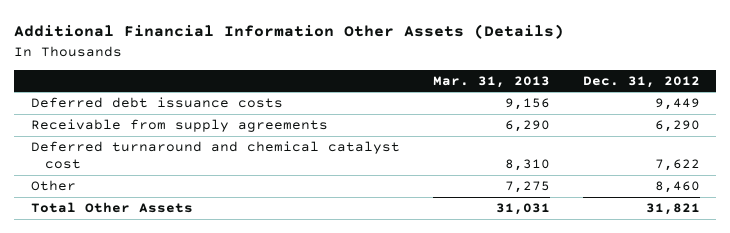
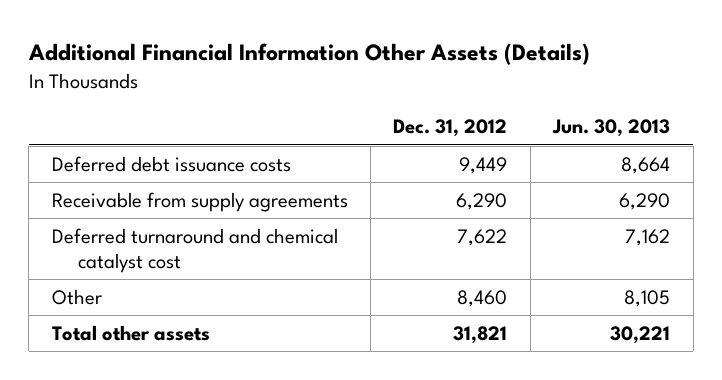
[432,75,550,88] Mar. 31, 2013 -> none
none -> [552,119,671,138] Jun. 30, 2013
[30,202,193,214] Total Other Assets -> [51,324,210,341] Total other assets

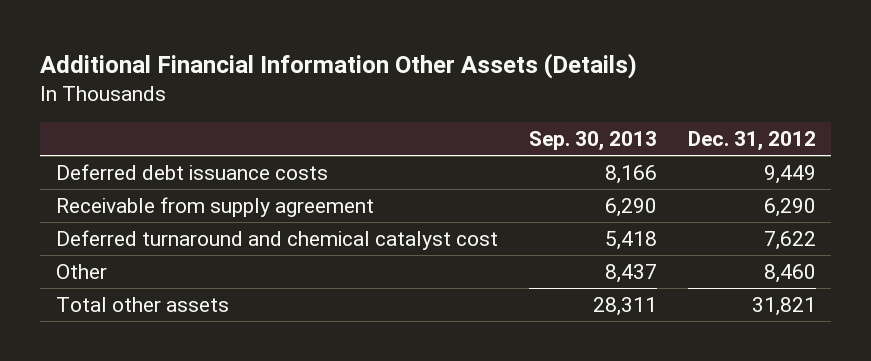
[552,119,671,138] Jun. 30, 2013 -> none
none -> [528,131,657,152] Sep. 30, 2013
[51,191,348,212] Receivable from supply agreements -> [55,197,374,218] Receivable from supply agreement

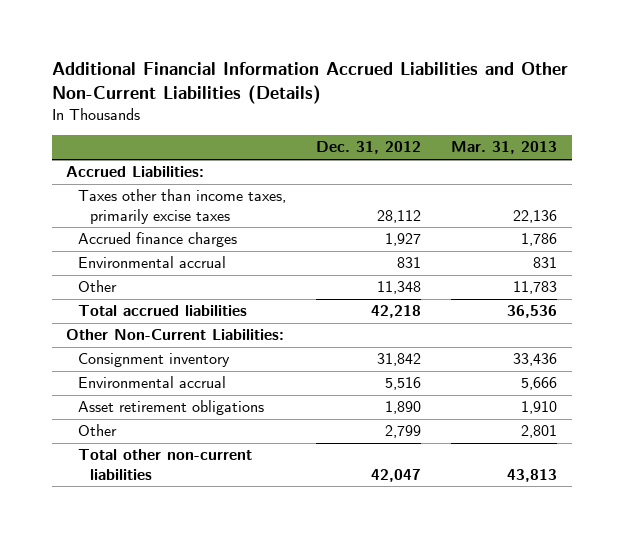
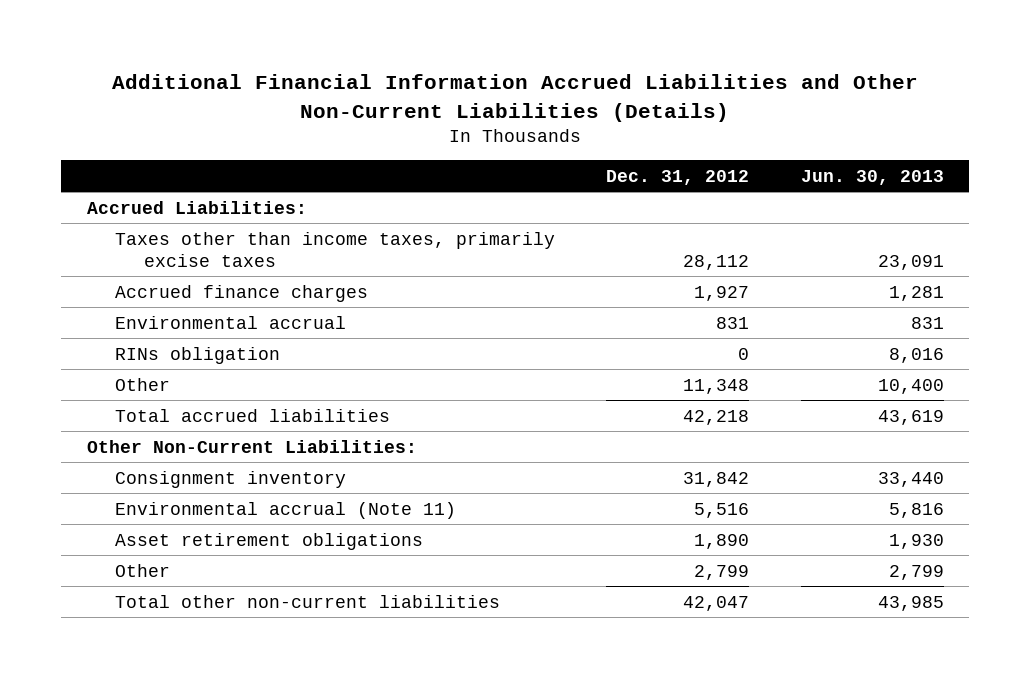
[450,141,557,155] Mar. 31, 2013 -> none
none -> [800,169,944,185] Jun. 30, 2013
none -> [115,346,281,364] RINs obligation
[78,376,227,389] Environmental accrual -> [115,501,457,519] Environmental accrual (Note 11)

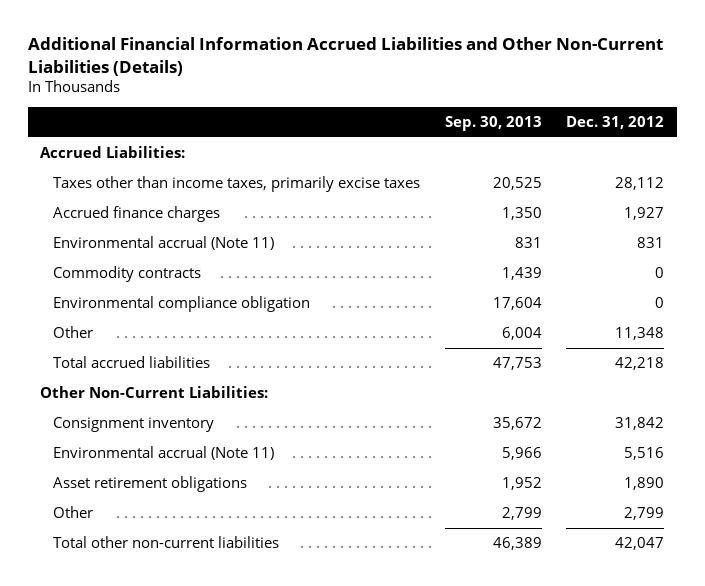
[800,169,944,185] Jun. 30, 2013 -> none
none -> [444,115,542,131] Sep. 30, 2013
[115,315,347,329] Environmental accrual -> [52,236,274,251] Environmental accrual (Note 11)
none -> [52,266,201,283] Commodity contracts
[115,346,281,364] RINs obligation -> [52,296,310,313] Environmental compliance obligation

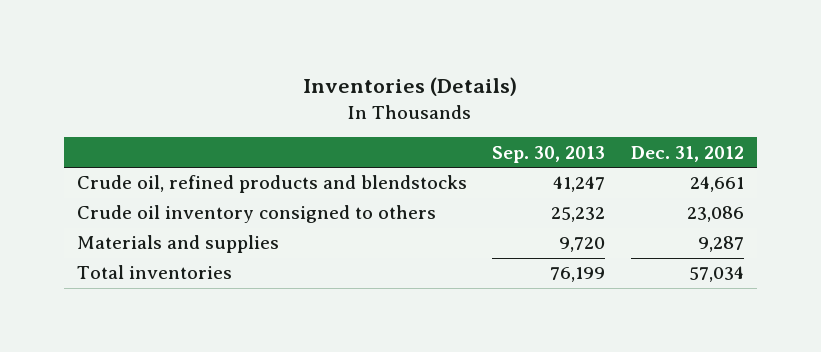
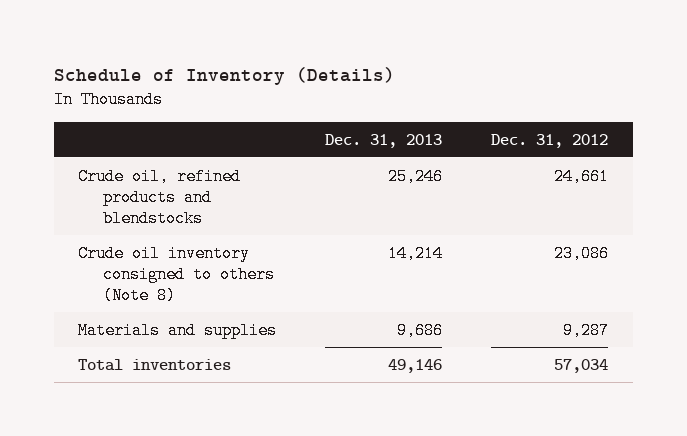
[303,77,518,97] Inventories (Details) -> [53,66,395,85] Schedule of Inventory (Details)
[492,145,606,163] Sep. 30, 2013 -> none
none -> [325,133,443,148] Dec. 31, 2013
[76,205,436,224] Crude oil inventory consigned to others -> [78,244,276,305] Crude oil inventory consigned to others (Note 8)

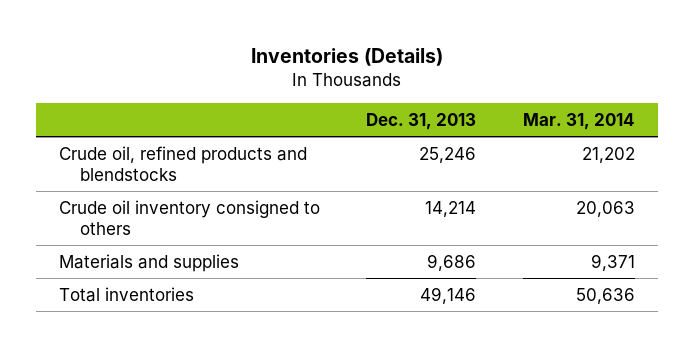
[53,66,395,85] Schedule of Inventory (Details) -> [250,47,443,66] Inventories (Details)
[491,133,609,148] Dec. 31, 2012 -> none
none -> [522,112,635,130] Mar. 31, 2014
[78,244,276,305] Crude oil inventory consigned to others (Note 8) -> [59,199,321,235] Crude oil inventory consigned to others

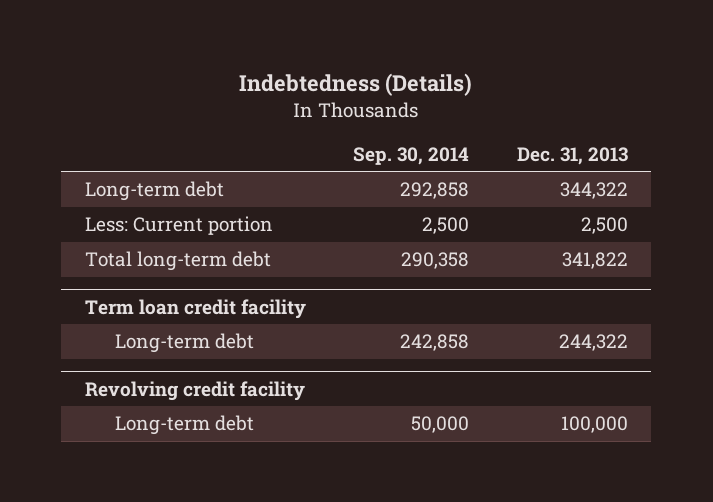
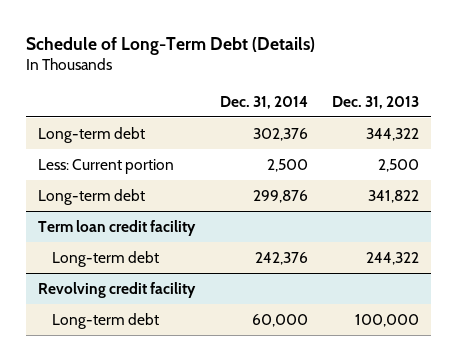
[239,73,473,97] Indebtedness (Details) -> [26,36,316,55] Schedule of Long-Term Debt (Details)
[353,146,470,165] Sep. 30, 2014 -> none
none -> [219,95,308,109] Dec. 31, 2014
[85,251,272,272] Total long-term debt -> [38,188,146,205] Long-term debt

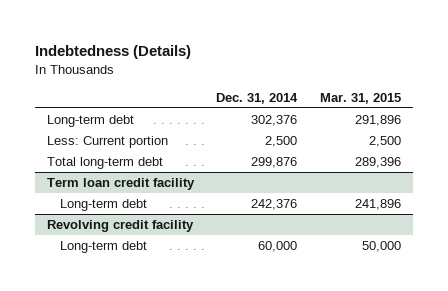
[26,36,316,55] Schedule of Long-Term Debt (Details) -> [35,45,192,60] Indebtedness (Details)
[331,95,419,109] Dec. 31, 2013 -> none
none -> [320,93,402,105] Mar. 31, 2015
[38,188,146,205] Long-term debt -> [46,156,163,169] Total long-term debt

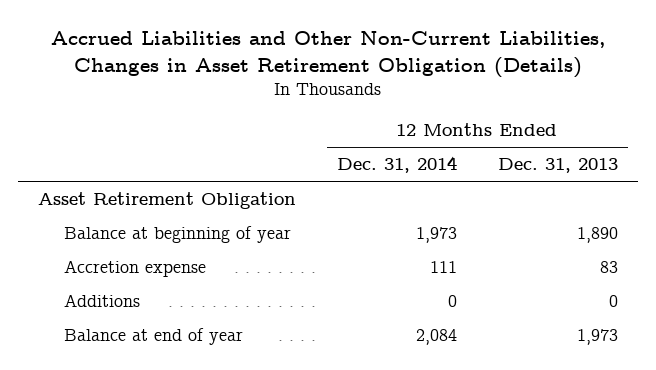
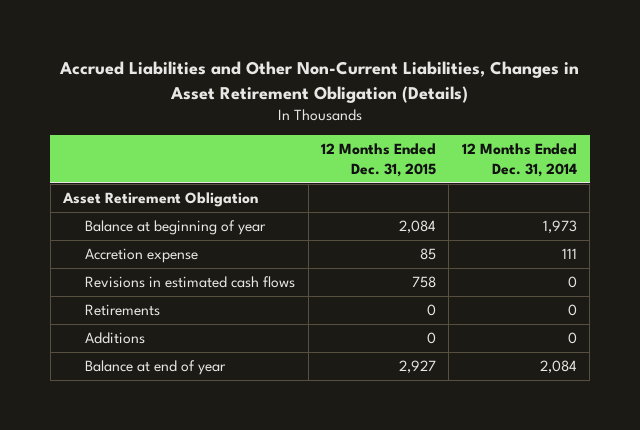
[497,158,618,174] Dec. 31, 2013 -> none
none -> [321,143,437,177] 12 Months Ended Dec. 31, 2015
none -> [85,276,296,289] Revisions in estimated cash flows
none -> [85,304,161,317] Retirements

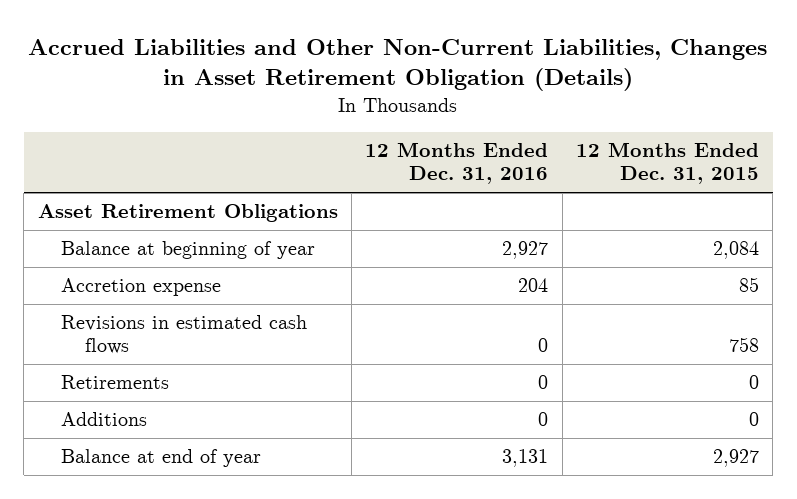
[461,143,577,177] 12 Months Ended Dec. 31, 2014 -> none
none -> [365,142,549,185] 12 Months Ended Dec. 31, 2016
[61,192,258,208] Asset Retirement Obligation -> [37,204,338,223] Asset Retirement Obligations

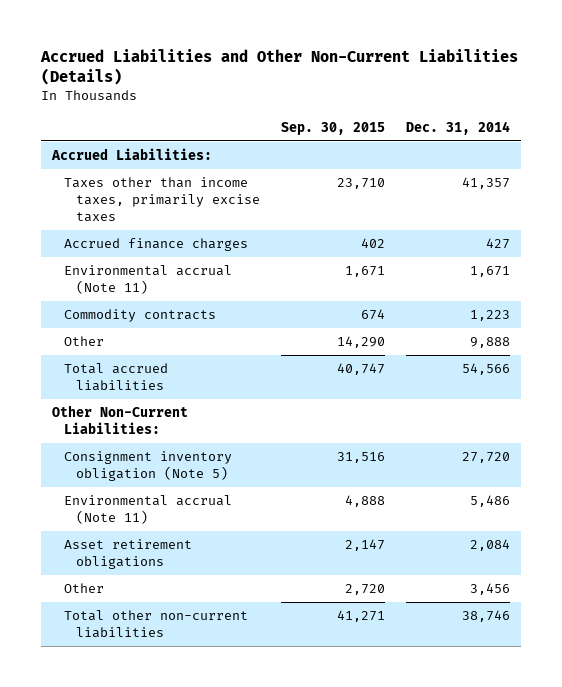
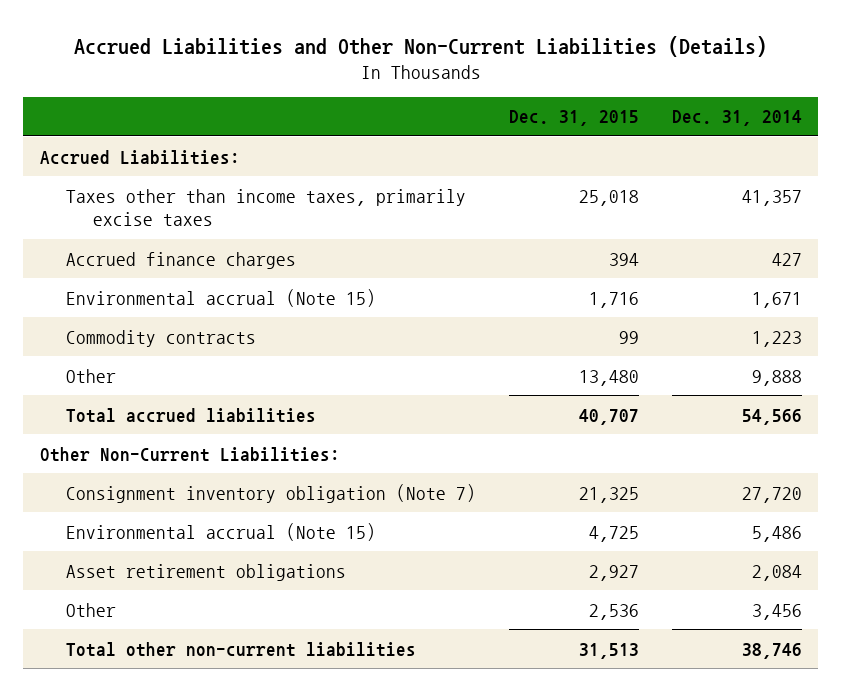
[281,121,386,135] Sep. 30, 2015 -> none
none -> [508,110,639,127] Dec. 31, 2015
[64,265,233,295] Environmental accrual (Note 11) -> [66,288,377,307] Environmental accrual (Note 15)
[64,451,233,482] Consignment inventory obligation (Note 5) -> [66,483,477,503] Consignment inventory obligation (Note 7)
[64,495,233,525] Environmental accrual (Note 11) -> [66,522,377,541] Environmental accrual (Note 15)

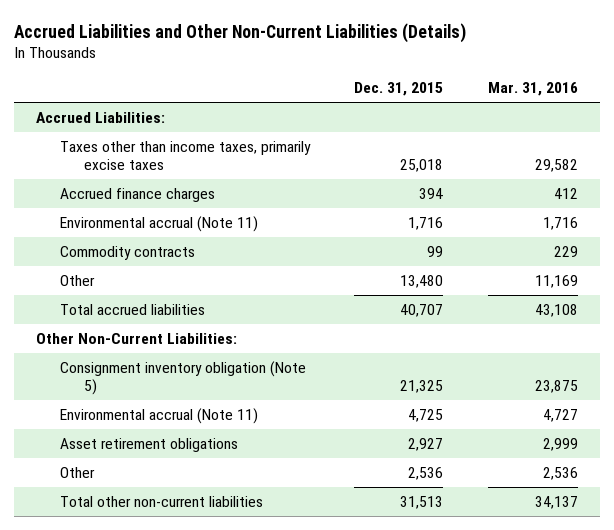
[671,110,802,127] Dec. 31, 2014 -> none
none -> [487,82,578,97] Mar. 31, 2016
[66,288,377,307] Environmental accrual (Note 15) -> [59,215,258,232] Environmental accrual (Note 11)
[66,483,477,503] Consignment inventory obligation (Note 7) -> [59,360,306,395] Consignment inventory obligation (Note 5)
[66,522,377,541] Environmental accrual (Note 15) -> [59,407,258,424] Environmental accrual (Note 11)

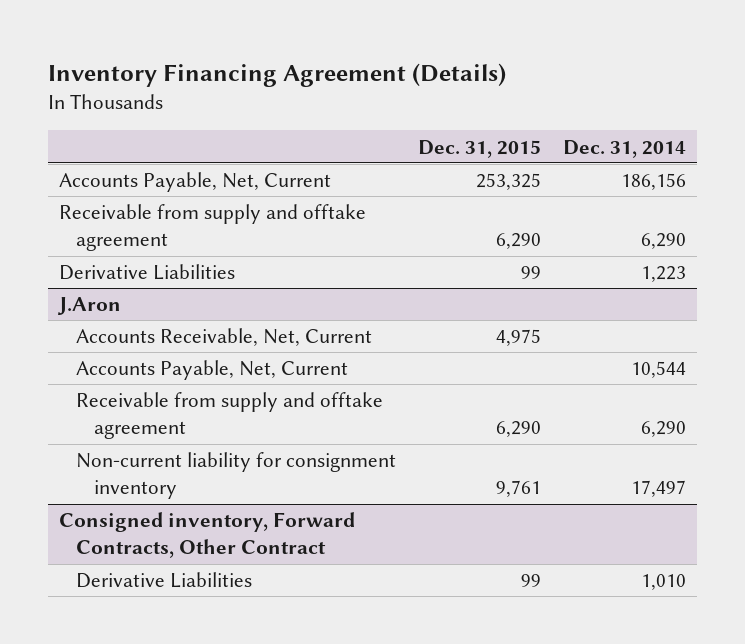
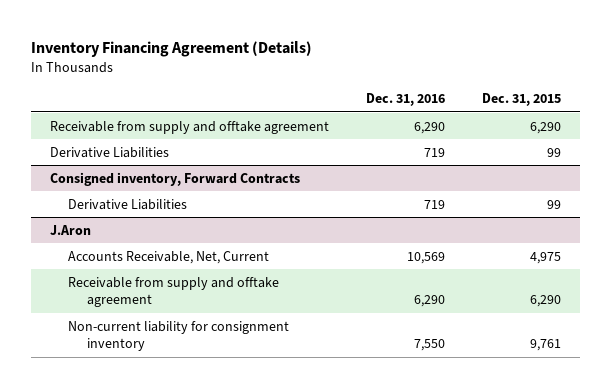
[563,139,687,158] Dec. 31, 2014 -> none
none -> [365,93,445,107] Dec. 31, 2016
[58,172,331,193] Accounts Payable, Net, Current -> none
none -> [49,171,300,186] Consigned inventory, Forward Contracts
none -> [68,198,188,210] Derivative Liabilities
[76,360,349,381] Accounts Payable, Net, Current -> none
[58,512,355,559] Consigned inventory, Forward Contracts, Other Contract -> none
[76,572,253,589] Derivative Liabilities -> none

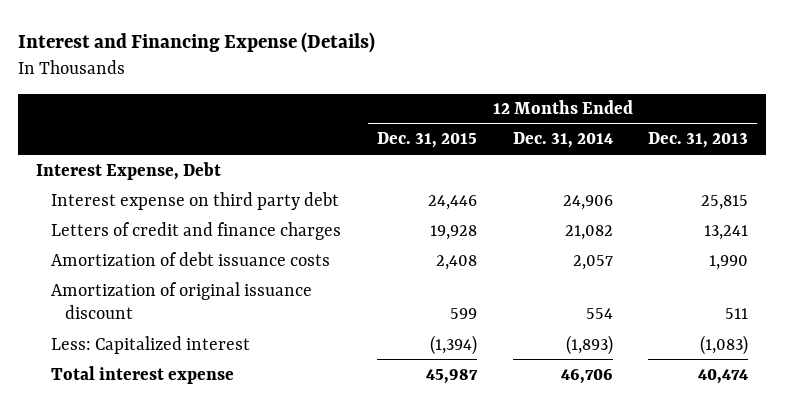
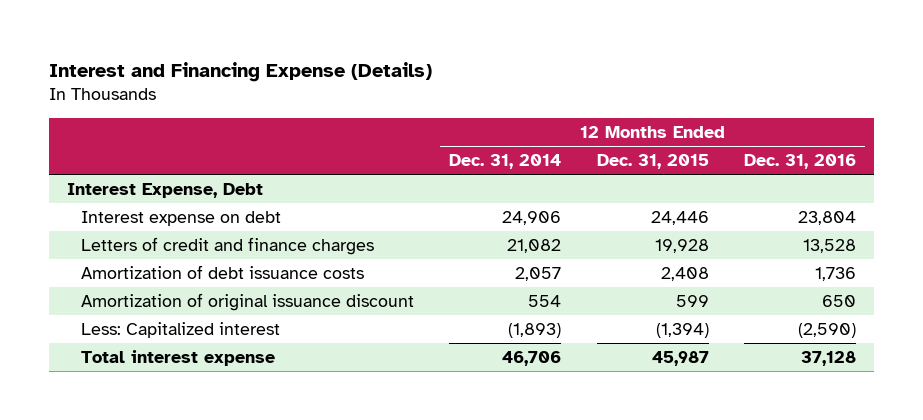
[648,132,749,149] Dec. 31, 2013 -> none
none -> [744,154,857,170] Dec. 31, 2016
[50,191,339,210] Interest expense on third party debt -> [80,211,281,227] Interest expense on debt

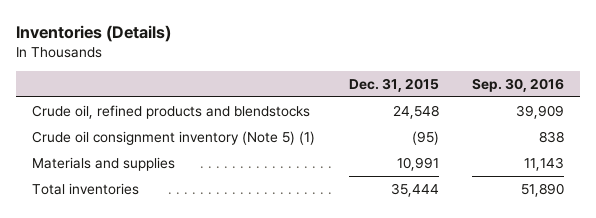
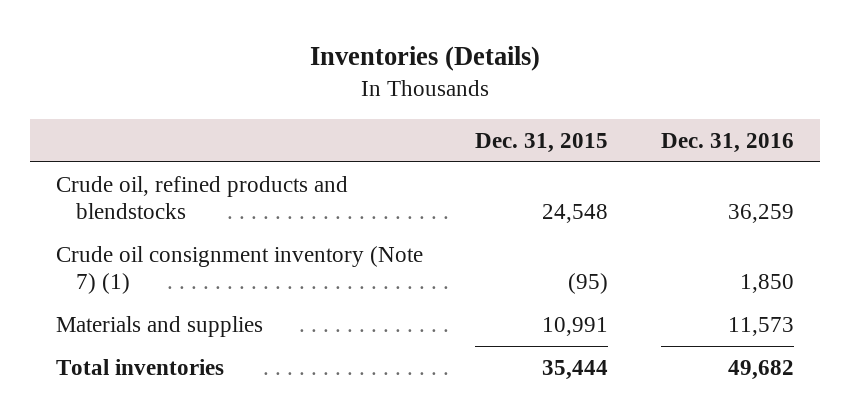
[471,77,564,92] Sep. 30, 2016 -> none
none -> [660,132,794,153] Dec. 31, 2016
[32,131,316,146] Crude oil consignment inventory (Note 5) (1) -> [56,245,424,295] Crude oil consignment inventory (Note 7) (1)

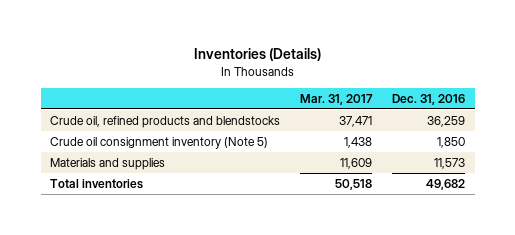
[475,132,609,153] Dec. 31, 2015 -> none
none -> [300,93,374,105] Mar. 31, 2017
[56,245,424,295] Crude oil consignment inventory (Note 7) (1) -> [50,136,269,149] Crude oil consignment inventory (Note 5)

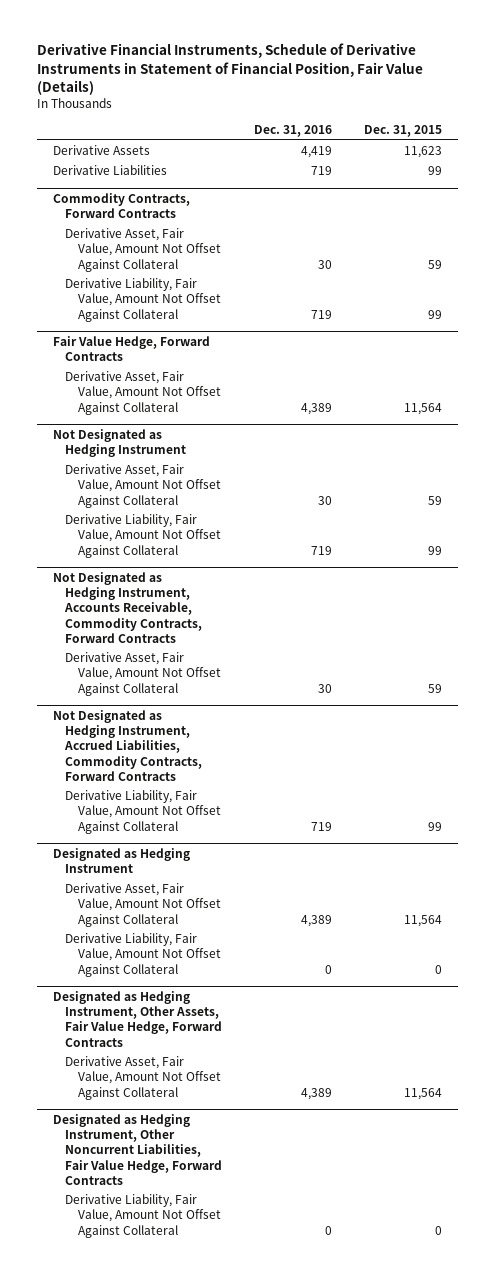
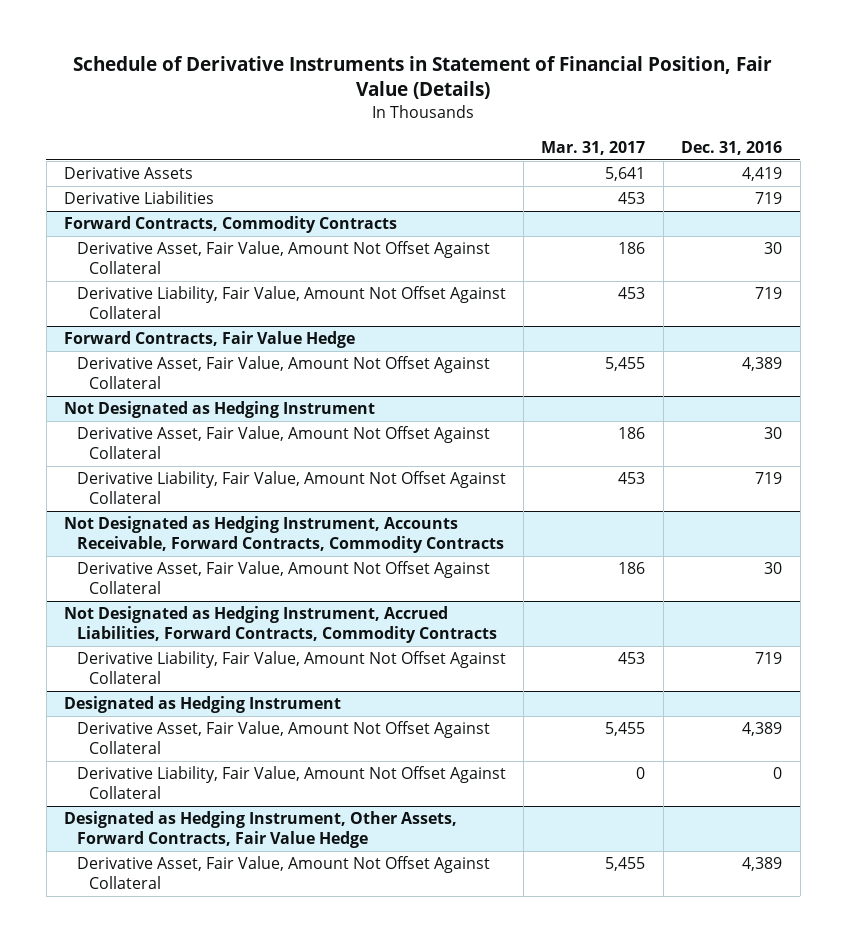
[36,43,423,96] Derivative Financial Instruments, Schedule of Derivative Instruments in Statement of Financial Position, Fair Value (Details) -> [73,56,773,100] Schedule of Derivative Instruments in Statement of Financial Position, Fair Value (Details)
[363,125,442,138] Dec. 31, 2015 -> none
none -> [541,140,646,155] Mar. 31, 2017
[52,192,190,219] Commodity Contracts, Forward Contracts -> [64,216,398,234] Forward Contracts, Commodity Contracts
[52,335,210,362] Fair Value Hedge, Forward Contracts -> [64,331,356,349] Forward Contracts, Fair Value Hedge
[52,571,203,643] Not Designated as Hedging Instrument, Accounts Receivable, Commodity Contracts, Forward Contracts -> [64,516,504,554] Not Designated as Hedging Instrument, Accounts Receivable, Forward Contracts, Commodity Contracts
[52,709,203,781] Not Designated as Hedging Instrument, Accrued Liabilities, Commodity Contracts, Forward Contracts -> [64,606,497,644] Not Designated as Hedging Instrument, Accrued Liabilities, Forward Contracts, Commodity Contracts
[52,990,223,1047] Designated as Hedging Instrument, Other Assets, Fair Value Hedge, Forward Contracts -> [64,811,458,849] Designated as Hedging Instrument, Other Assets, Forward Contracts, Fair Value Hedge
[52,1113,223,1185] Designated as Hedging Instrument, Other Noncurrent Liabilities, Fair Value Hedge, Forward Contracts -> none
[65,1194,222,1238] Derivative Liability, Fair Value, Amount Not Offset Against Collateral -> none

